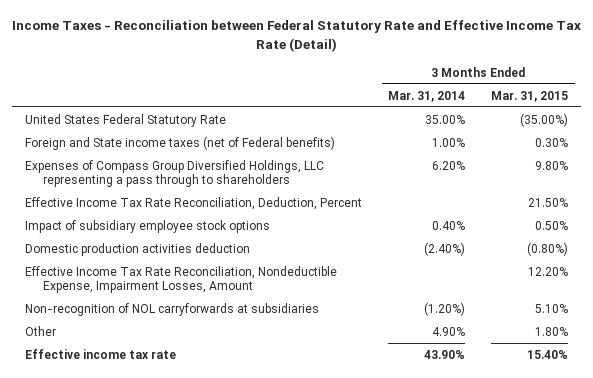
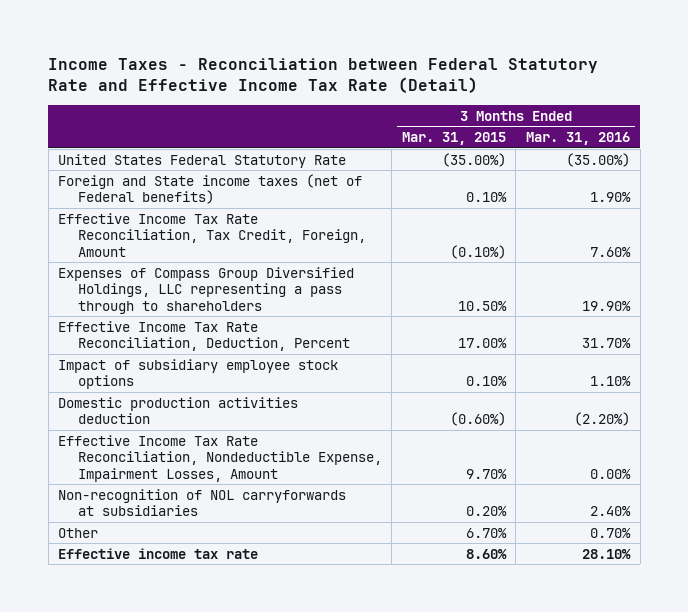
[388,90,466,102] Mar. 31, 2014 -> none
none -> [525,132,630,146] Mar. 31, 2016
[535,137,569,147] 0.30% -> [465,192,507,203] 0.10%
none -> [58,212,366,257] Effective Income Tax Rate Reconciliation, Tax Credit, Foreign, Amount
[535,160,569,170] 9.80% -> [457,300,507,311] 10.50%
[528,197,569,207] 21.50% -> [457,338,507,349] 17.00%
[535,220,569,230] 0.50% -> [465,376,507,387] 0.10%
[527,241,569,256] (0.80%) -> [449,412,506,427] (0.60%)
[528,266,569,276] 12.20% -> [465,468,507,479] 9.70%
[535,303,569,313] 5.10% -> [465,506,507,517] 0.20%
[535,326,569,336] 1.80% -> [465,527,507,538] 6.70%
[527,349,569,359] 15.40% -> [465,548,507,559] 8.60%

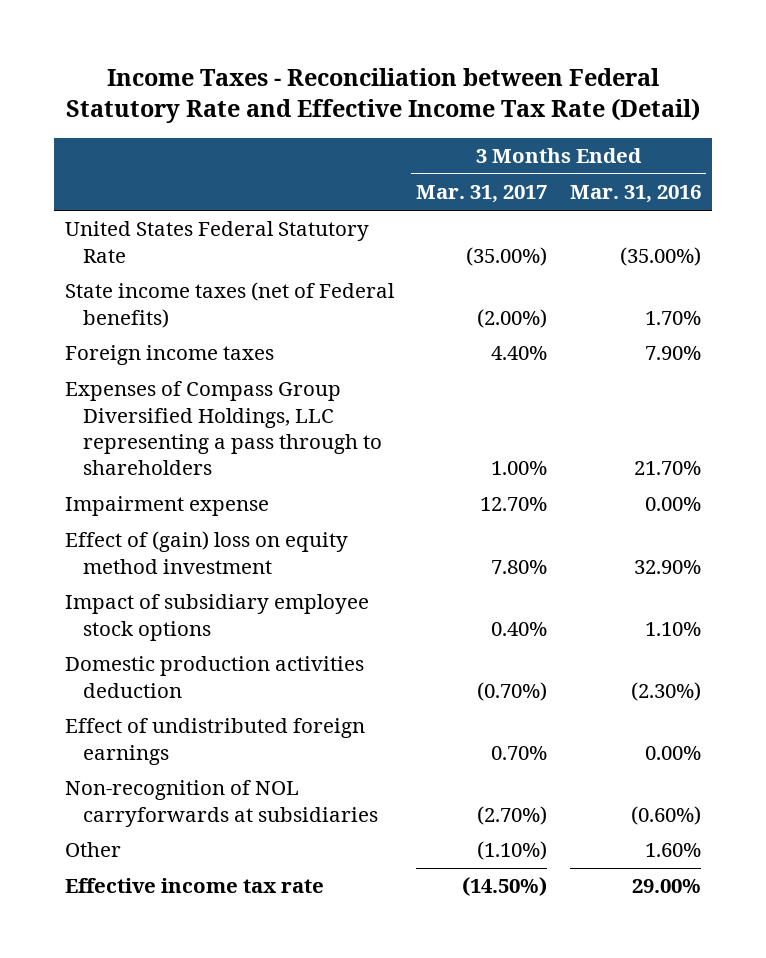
[401,132,506,146] Mar. 31, 2015 -> none
none -> [416,185,548,204] Mar. 31, 2017
[58,320,350,352] Effective Income Tax Rate Reconciliation, Deduction, Percent -> none
[58,173,363,205] Foreign and State income taxes (net of Federal benefits) -> [65,282,396,328] State income taxes (net of Federal benefits)
[589,192,631,203] 1.90% -> [644,310,701,325] 1.70%
[58,212,366,257] Effective Income Tax Rate Reconciliation, Tax Credit, Foreign, Amount -> [65,345,275,366] Foreign income taxes
[589,246,631,257] 7.60% -> [644,346,701,361] 7.90%
[581,300,631,311] 19.90% -> [633,461,701,476] 21.70%
none -> [65,496,270,517] Impairment expense
none -> [65,531,349,574] Effect of (gain) loss on equity method investment
[58,434,382,482] Effective Income Tax Rate Reconciliation, Nondeductible Expense, Impairment Losses, Amount -> none
[573,412,630,427] (2.20%) -> [630,681,701,701] (2.30%)
none -> [65,718,366,765] Effect of undistributed foreign earnings
[589,506,631,517] 2.40% -> [630,805,701,825] (0.60%)
[589,527,631,538] 0.70% -> [644,843,701,858] 1.60%
[581,548,631,559] 28.10% -> [631,879,701,894] 29.00%

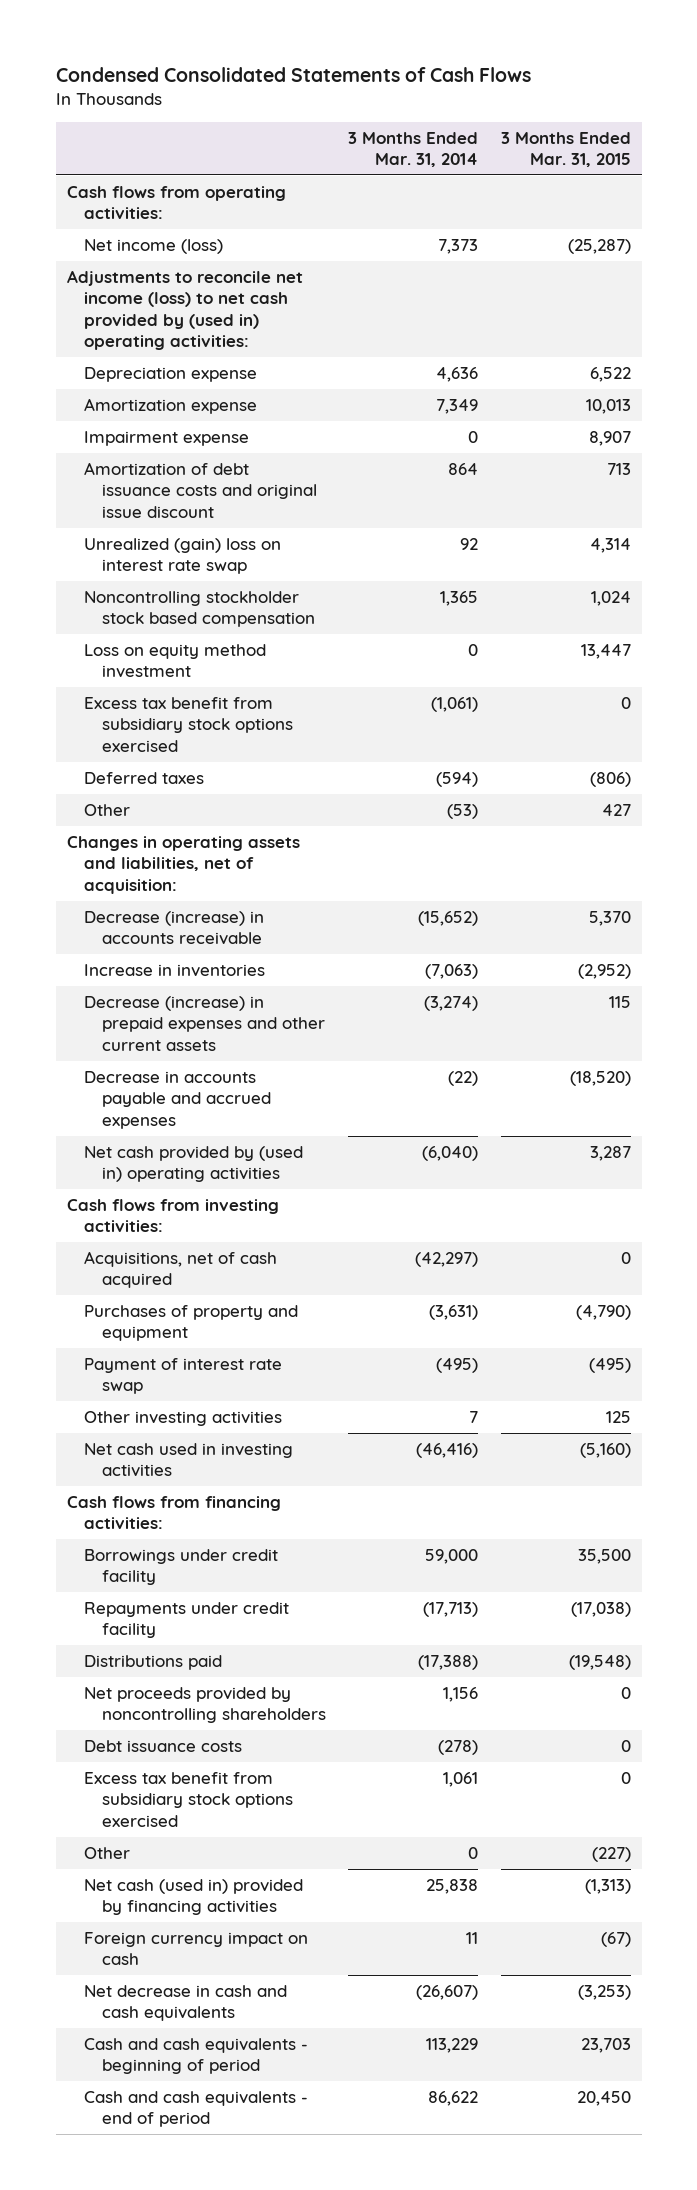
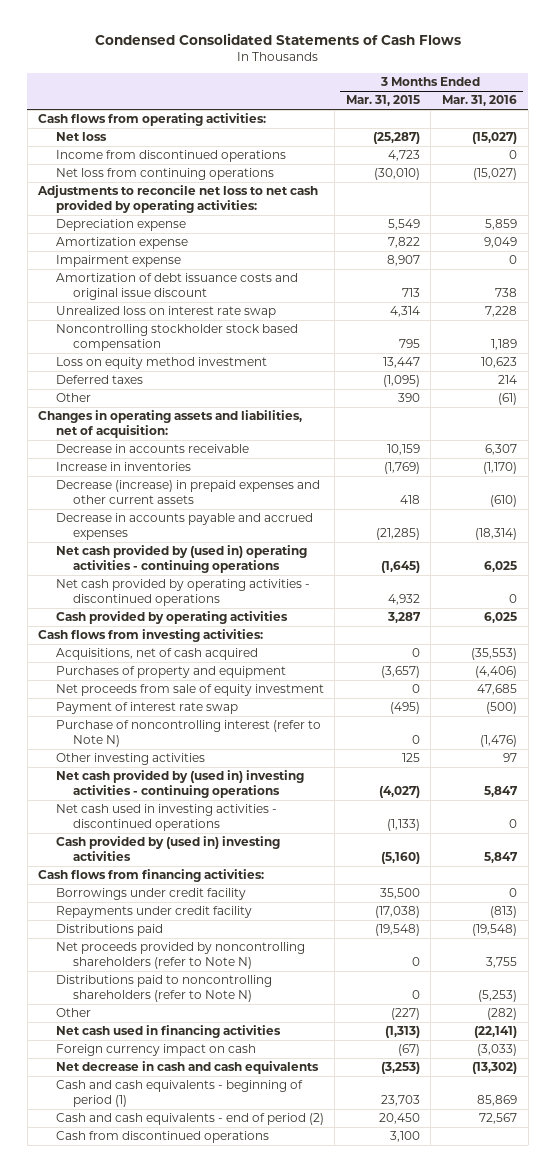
[348,131,479,168] 3 Months Ended Mar. 31, 2014 -> none
none -> [441,95,517,107] Mar. 31, 2016
[84,238,224,254] Net income (loss) -> [55,132,107,142] Net loss
none -> [55,150,286,163] Income from discontinued operations
none -> [55,168,274,181] Net loss from continuing operations
[66,269,303,351] Adjustments to reconcile net income (loss) to net cash provided by (used in) operating activities: -> [37,185,319,213] Adjustments to reconcile net loss to net cash provided by operating activities:
[589,366,631,382] 6,522 -> [387,219,420,231] 5,549
[585,398,631,414] 10,013 -> [387,237,420,249] 7,822
[84,537,282,575] Unrealized (gain) loss on interest rate swap -> [55,306,276,319] Unrealized loss on interest rate swap
[590,590,631,606] 1,024 -> [398,338,420,348] 795
[84,696,293,752] Excess tax benefit from subsidiary stock options exercised -> none
[589,771,631,787] (806) -> [382,375,420,388] (1,095)
[601,803,631,816] 427 -> [397,393,420,403] 390
[84,910,265,946] Decrease (increase) in accounts receivable -> [55,444,249,454] Decrease in accounts receivable
[588,910,631,926] 5,370 -> [386,444,420,456] 10,159
[577,963,631,979] (2,952) -> [383,462,420,475] (1,769)
[608,995,631,1008] 115 -> [399,494,420,504] 418
[569,1070,631,1086] (18,520) -> [375,527,420,540] (21,285)
[84,1145,304,1183] Net cash provided by (used in) operating activities -> [55,545,307,573] Net cash provided by (used in) operating activities - continuing operations
[589,1145,631,1161] 3,287 -> [380,560,420,573] (1,645)
none -> [55,579,310,606] Net cash provided by operating activities - discontinued operations
none -> [55,611,288,625] Cash provided by operating activities
[575,1304,631,1320] (4,790) -> [380,666,420,679] (3,657)
none -> [55,684,324,697] Net proceeds from sale of equity investment
none -> [55,720,321,747] Purchase of noncontrolling interest (refer to Note N)
[84,1442,294,1478] Net cash used in investing activities -> [55,770,304,798] Net cash provided by (used in) investing activities - continuing operations
[579,1442,631,1458] (5,160) -> [378,785,420,798] (4,027)
none -> [55,804,277,831] Net cash used in investing activities - discontinued operations
none -> [55,836,280,861] Cash provided by (used in) investing activities
[84,1739,243,1752] Debt issuance costs -> none
[84,1771,293,1827] Excess tax benefit from subsidiary stock options exercised -> none
[84,1686,326,1724] Net proceeds provided by noncontrolling shareholders -> [55,942,305,969] Net proceeds provided by noncontrolling shareholders (refer to Note N)
none -> [55,975,272,1002] Distributions paid to noncontrolling shareholders (refer to Note N)
[84,1878,304,1916] Net cash (used in) provided by financing activities -> [55,1025,281,1039] Net cash used in financing activities
[84,2037,309,2075] Cash and cash equivalents - beginning of period -> [55,1080,303,1107] Cash and cash equivalents - beginning of period (1)
[84,2090,309,2128] Cash and cash equivalents - end of period -> [55,1113,324,1126] Cash and cash equivalents - end of period (2)
none -> [55,1131,269,1144] Cash from discontinued operations

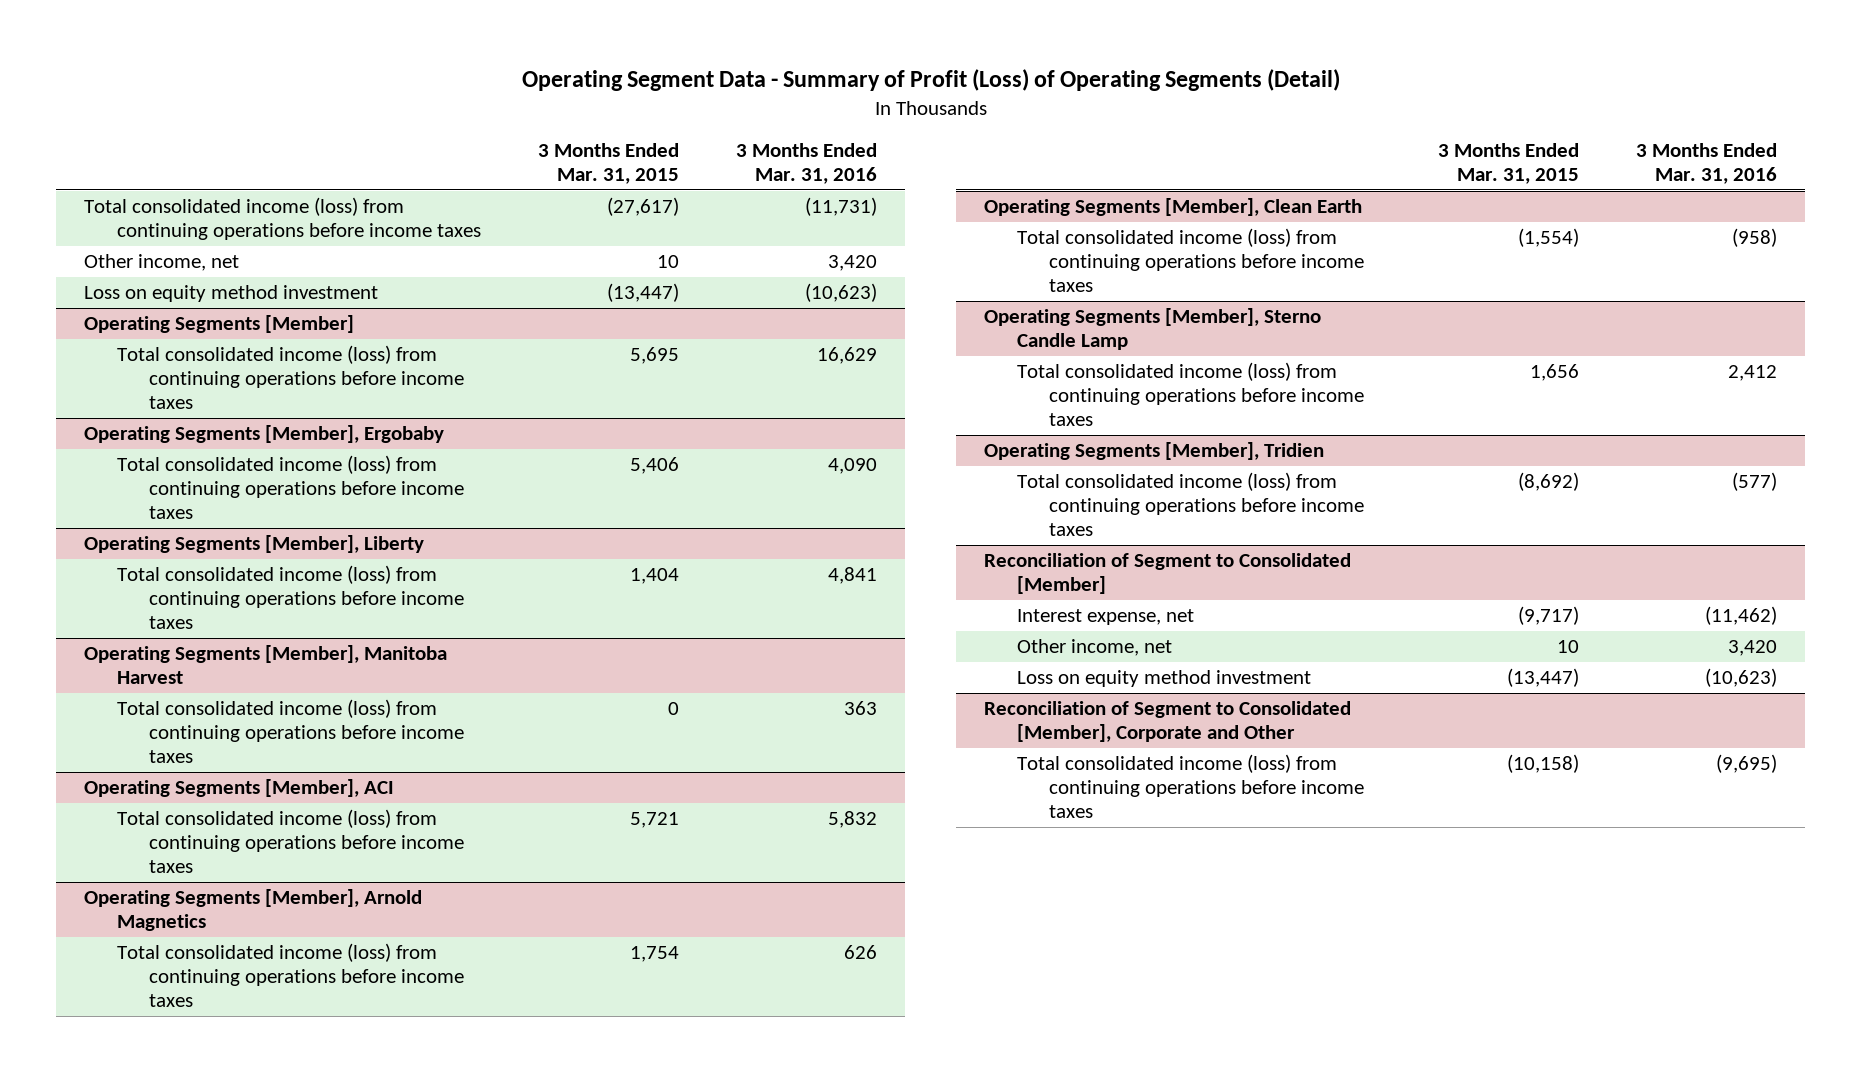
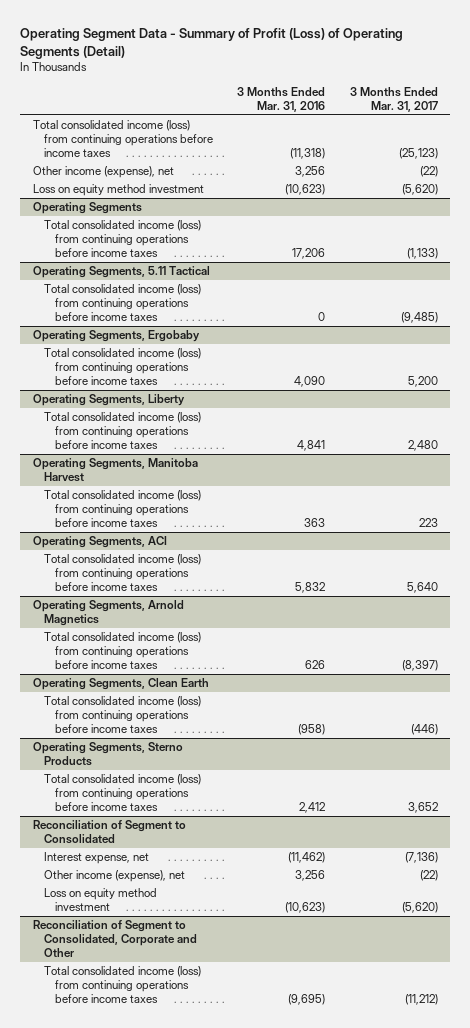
[537,142,679,184] 3 Months Ended Mar. 31, 2015 -> none
none -> [349,86,438,112] 3 Months Ended Mar. 31, 2017
[804,196,877,216] (11,731) -> [290,148,326,160] (11,318)
[84,253,240,271] Other income, net -> [32,166,174,179] Other income (expense), net
[827,254,877,271] 3,420 -> [295,166,326,178] 3,256
[84,314,355,333] Operating Segments [Member] -> [32,202,142,215] Operating Segments
[816,346,877,364] 16,629 -> [292,248,326,260] 17,206
none -> [32,266,210,279] Operating Segments, 5.11 Tactical
none -> [43,284,201,322] Total consolidated income (loss) from continuing operations before income taxes
[84,424,445,443] Operating Segments [Member], Ergobaby -> [32,330,200,343] Operating Segments, Ergobaby
[84,534,425,553] Operating Segments [Member], Liberty -> [32,394,185,407] Operating Segments, Liberty
[84,644,448,684] Operating Segments [Member], Manitoba Harvest -> [32,458,198,483] Operating Segments, Manitoba Harvest
[84,778,395,797] Operating Segments [Member], ACI -> [32,536,167,549] Operating Segments, ACI
[84,888,423,931] Operating Segments [Member], Arnold Magnetics -> [32,600,184,627] Operating Segments, Arnold Magnetics
[984,197,1363,216] Operating Segments [Member], Clean Earth -> [32,678,209,691] Operating Segments, Clean Earth
[984,307,1322,350] Operating Segments [Member], Sterno Candle Lamp -> none
none -> [32,742,183,767] Operating Segments, Sterno Products
[984,441,1325,460] Operating Segments [Member], Tridien -> none
[1016,471,1365,537] Total consolidated income (loss) from continuing operations before income taxes -> none
[984,552,1352,594] Reconciliation of Segment to Consolidated [Member] -> [32,820,186,845] Reconciliation of Segment to Consolidated
[1016,638,1172,656] Other income, net -> [43,870,185,883] Other income (expense), net
[1727,639,1777,656] 3,420 -> [295,870,326,882] 3,256
[984,700,1352,742] Reconciliation of Segment to Consolidated [Member], Corporate and Other -> [32,920,197,958] Reconciliation of Segment to Consolidated, Corporate and Other

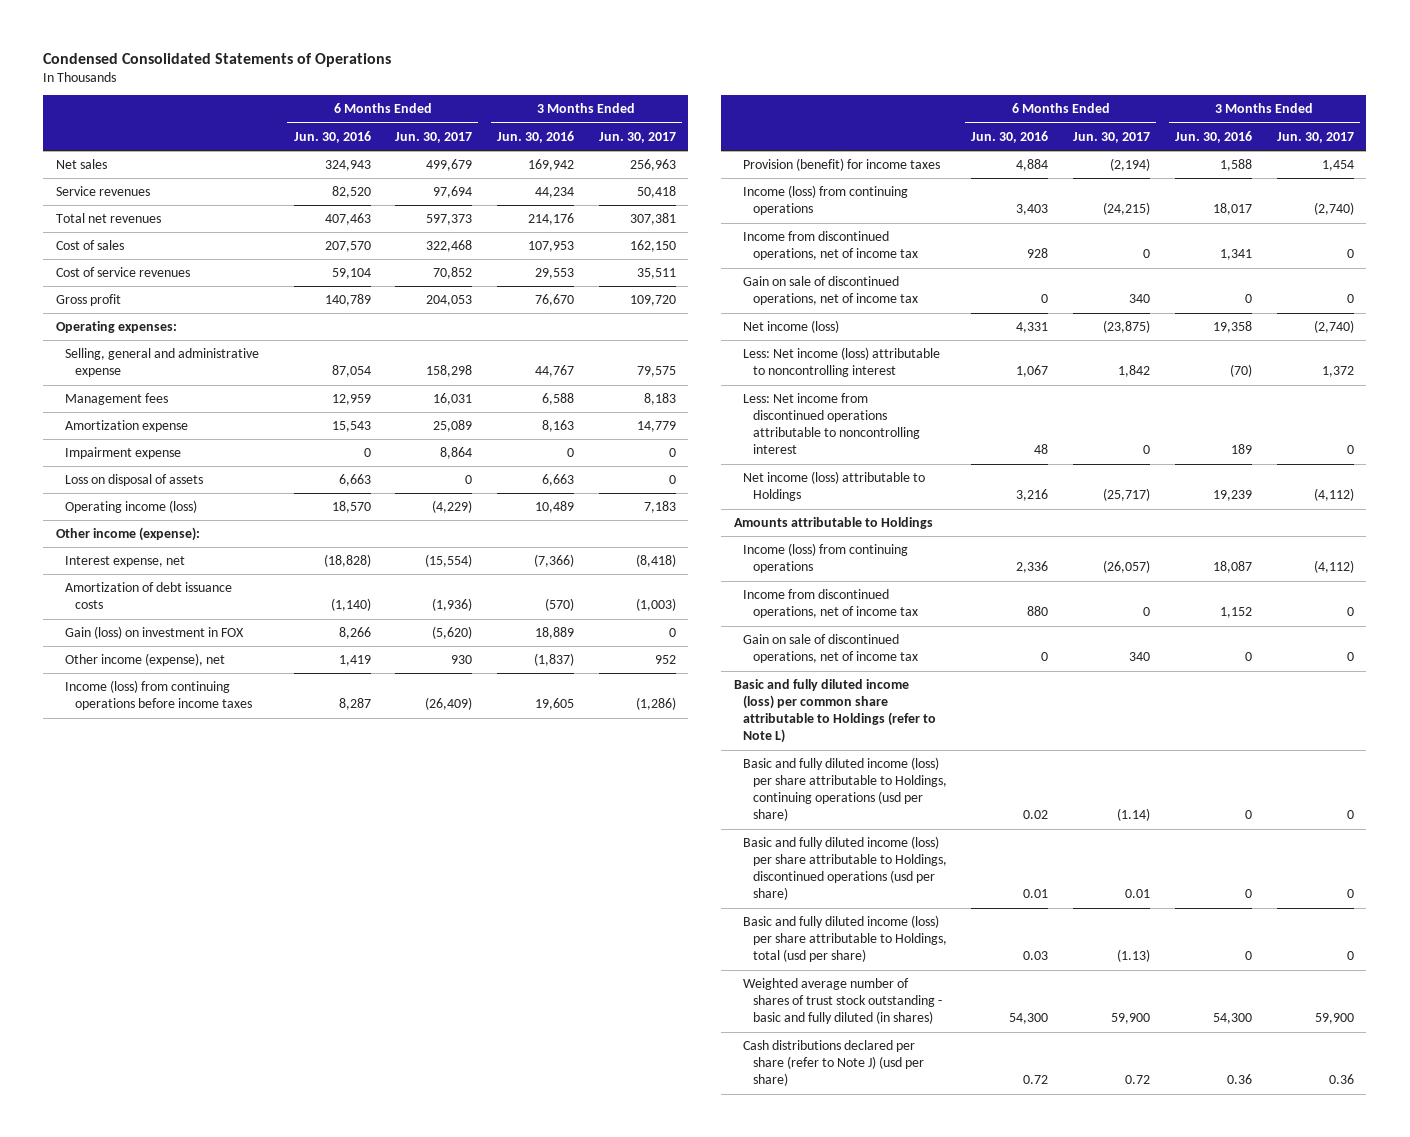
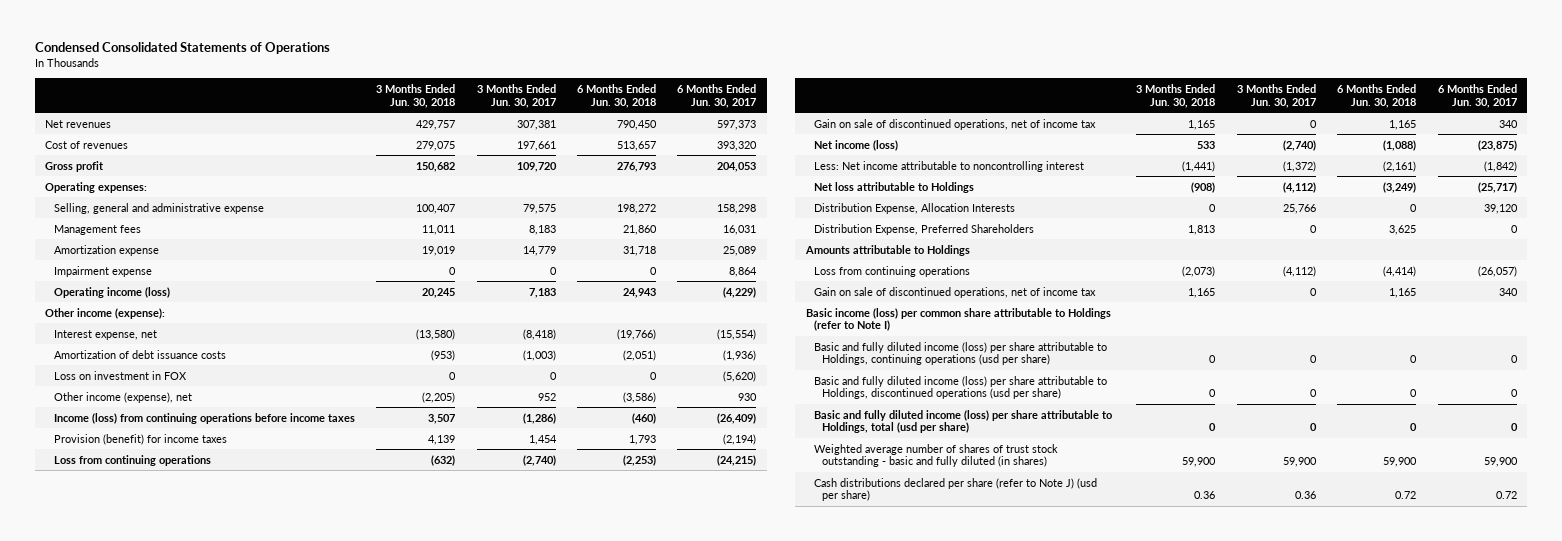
[293,130,371,143] Jun. 30, 2016 -> none
[497,130,575,143] Jun. 30, 2016 -> none
none -> [376,83,456,108] 3 Months Ended Jun. 30, 2018
none -> [576,83,656,108] 6 Months Ended Jun. 30, 2018
[55,159,107,170] Net sales -> none
[55,186,150,197] Service revenues -> none
[55,267,190,278] Cost of service revenues -> none
[55,213,161,224] Total net revenues -> [45,119,112,128] Net revenues
[55,240,124,251] Cost of sales -> [45,140,129,149] Cost of revenues
[426,240,473,253] 322,468 -> [717,140,758,151] 393,320
[629,240,676,253] 162,150 -> [516,140,556,151] 197,661
[65,474,204,487] Loss on disposal of assets -> none
[65,626,245,640] Gain (loss) on investment in FOX -> [53,370,187,380] Loss on investment in FOX
[743,231,918,261] Income from discontinued operations, net of income tax -> none
[743,185,909,216] Income (loss) from continuing operations -> [53,454,211,466] Loss from continuing operations
[743,393,920,455] Less: Net income from discontinued operations attributable to noncontrolling interest -> none
[743,347,941,378] Less: Net income (loss) attributable to noncontrolling interest -> [813,160,1084,172] Less: Net income attributable to noncontrolling interest
[1118,365,1151,378] 1,842 -> [1483,160,1517,172] (1,842)
[1321,366,1354,378] 1,372 -> [1282,160,1316,172] (1,372)
[743,471,926,502] Net income (loss) attributable to Holdings -> [813,181,974,193] Net loss attributable to Holdings
none -> [813,202,1015,214] Distribution Expense, Allocation Interests
none -> [813,223,1034,235] Distribution Expense, Preferred Shareholders
[743,589,918,619] Income from discontinued operations, net of income tax -> none
[743,543,909,574] Income (loss) from continuing operations -> [813,265,970,277] Loss from continuing operations
[733,679,937,744] Basic and fully diluted income (loss) per common share attributable to Holdings (refer to Note L) -> [805,307,1111,332] Basic income (loss) per common share attributable to Holdings (refer to Note I)
[1117,808,1151,822] (1.14) -> [1510,355,1518,364] 0
[1125,889,1151,899] 0.01 -> [1510,389,1518,398] 0
[1117,949,1151,963] (1.13) -> [1510,423,1518,432] 0

